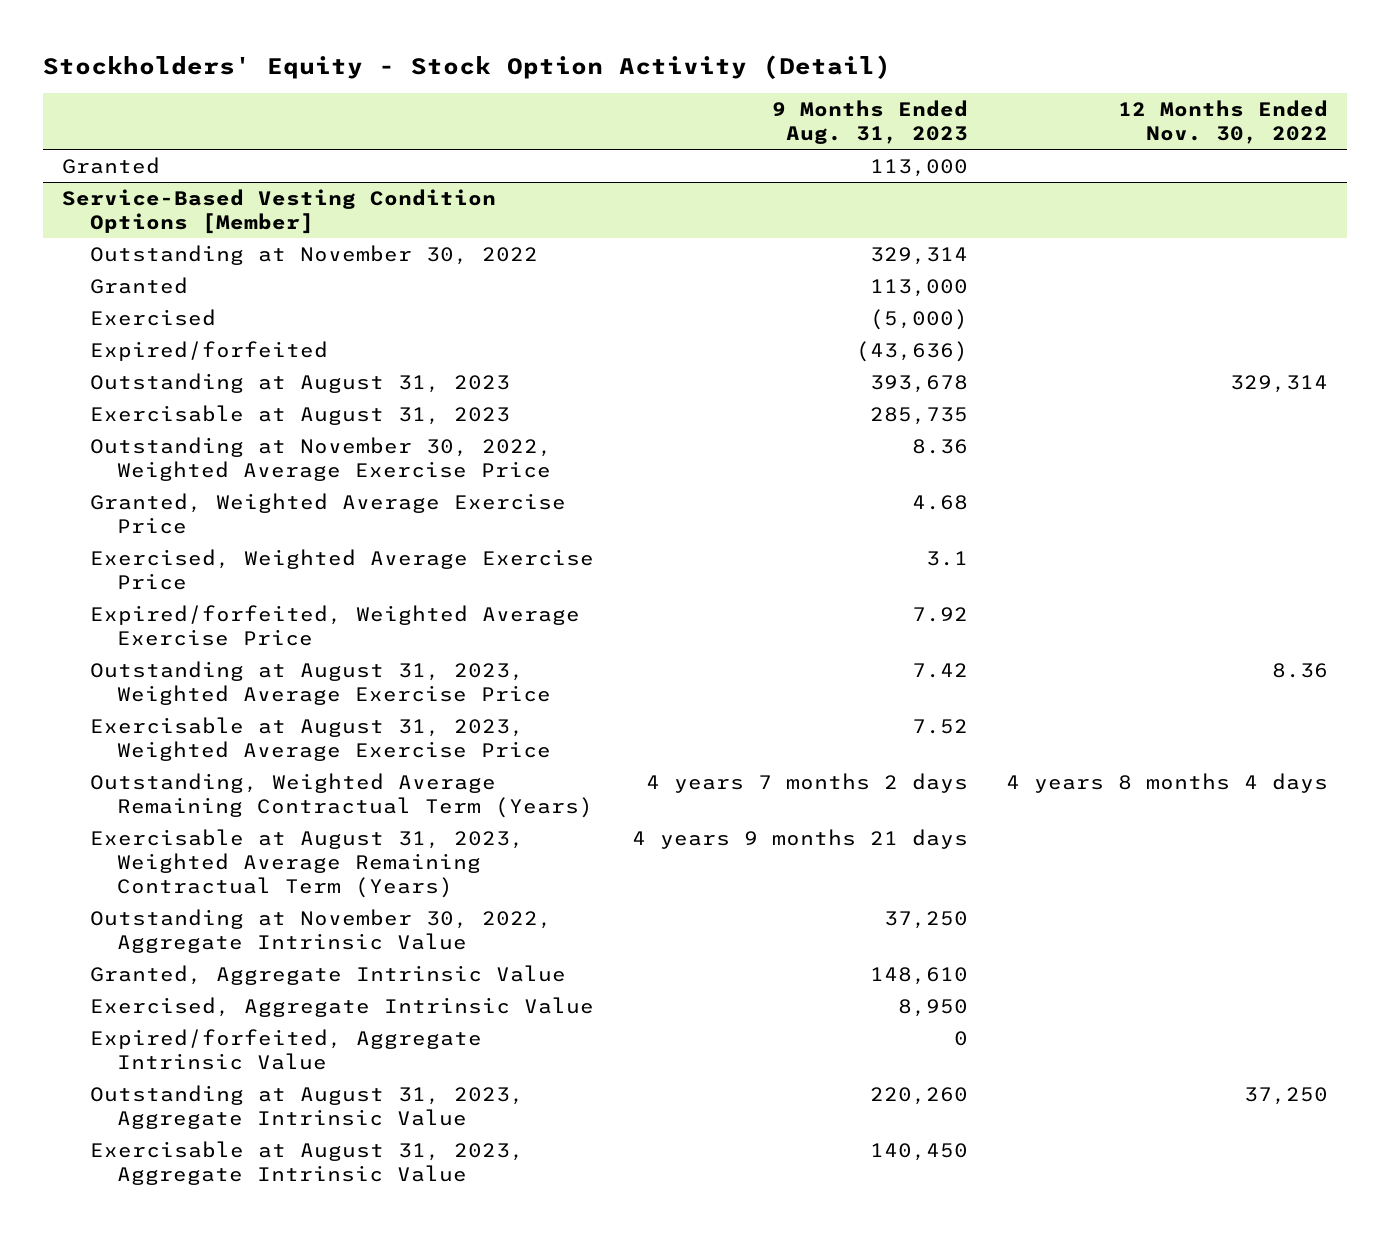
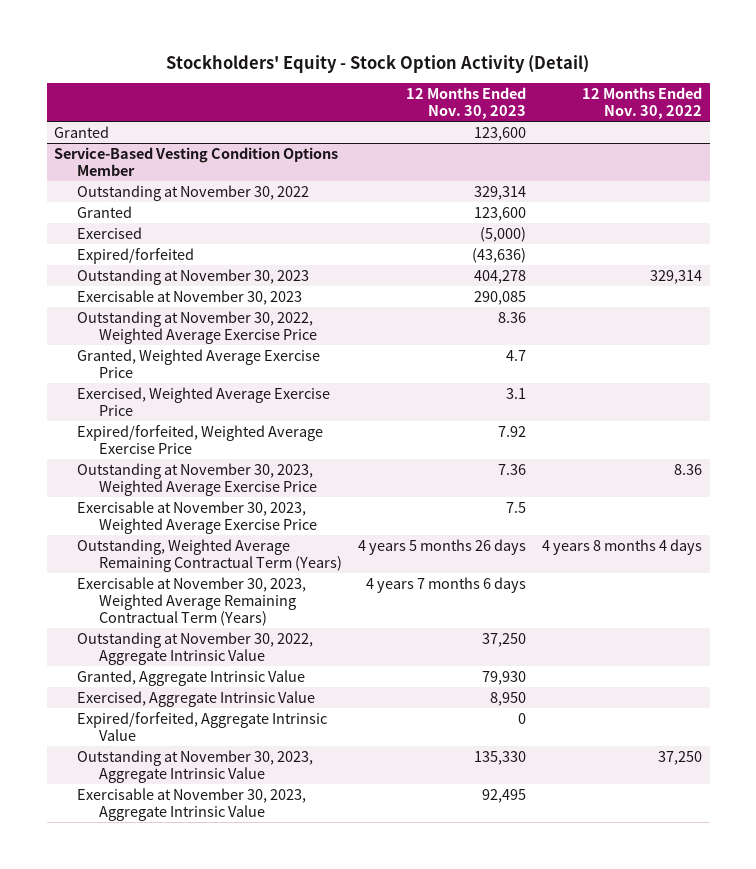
[771,100,968,145] 9 Months Ended Aug. 31, 2023 -> none
none -> [406,86,527,119] 12 Months Ended Nov. 30, 2023
[62,188,497,234] Service-Based Vesting Condition Options [Member] -> [54,146,339,176] Service-Based Vesting Condition Options Member
[89,372,510,393] Outstanding at August 31, 2023 -> [76,268,309,285] Outstanding at November 30, 2023
[89,404,510,425] Exercisable at August 31, 2023 -> [76,289,302,305] Exercisable at November 30, 2023
[89,660,551,705] Outstanding at August 31, 2023, Weighted Average Exercise Price -> [76,462,318,496] Outstanding at November 30, 2023, Weighted Average Exercise Price
[89,716,551,761] Exercisable at August 31, 2023, Weighted Average Exercise Price -> [76,500,318,534] Exercisable at November 30, 2023, Weighted Average Exercise Price
[89,828,524,899] Exercisable at August 31, 2023, Weighted Average Remaining Contractual Term (Years) -> [76,576,306,627] Exercisable at November 30, 2023, Weighted Average Remaining Contractual Term (Years)
[89,1084,524,1129] Outstanding at August 31, 2023, Aggregate Intrinsic Value -> [76,749,313,783] Outstanding at November 30, 2023, Aggregate Intrinsic Value
[89,1140,524,1185] Exercisable at August 31, 2023, Aggregate Intrinsic Value -> [76,787,306,821] Exercisable at November 30, 2023, Aggregate Intrinsic Value

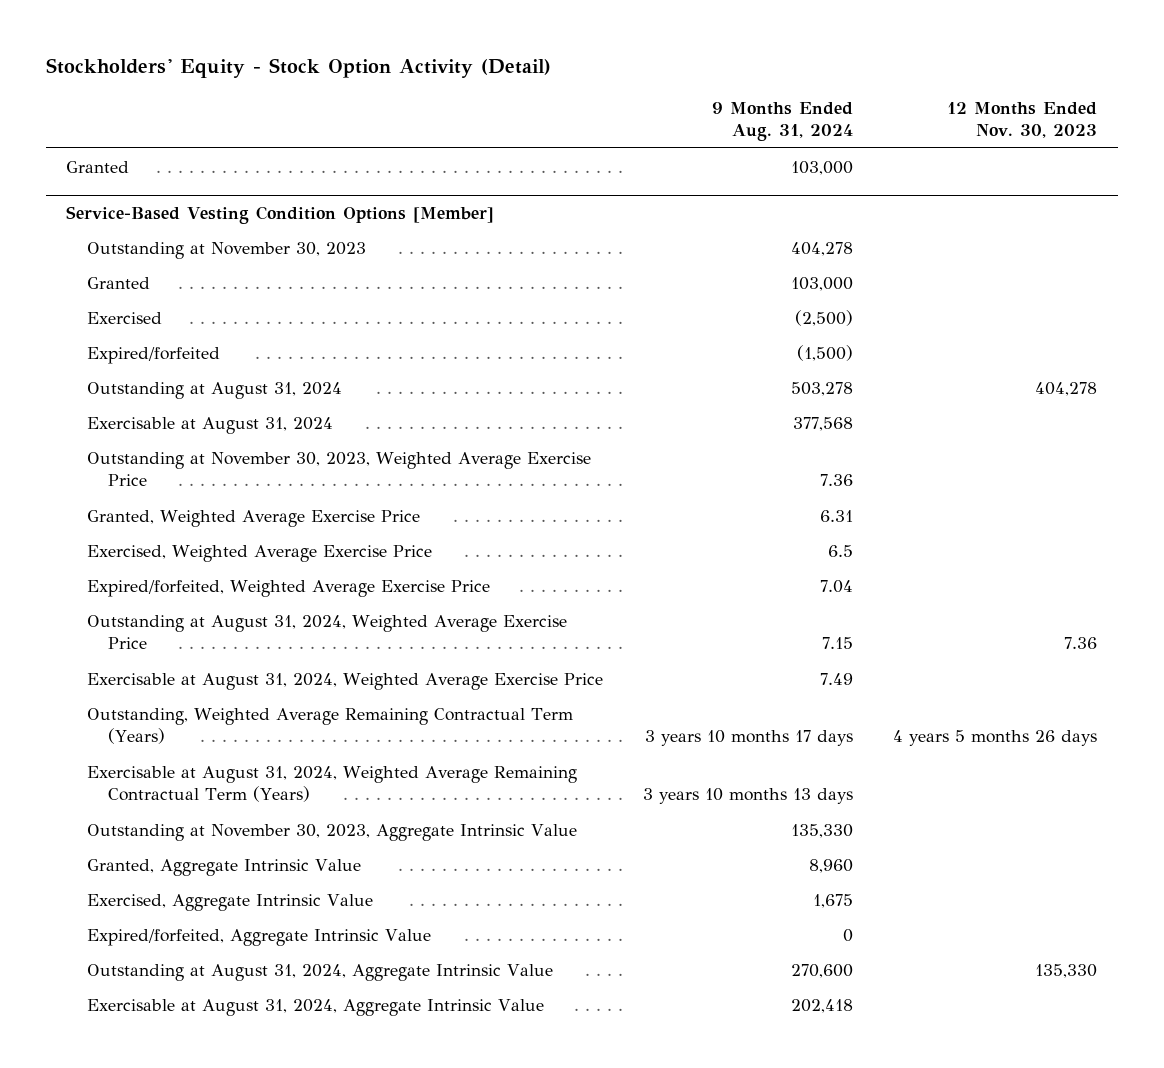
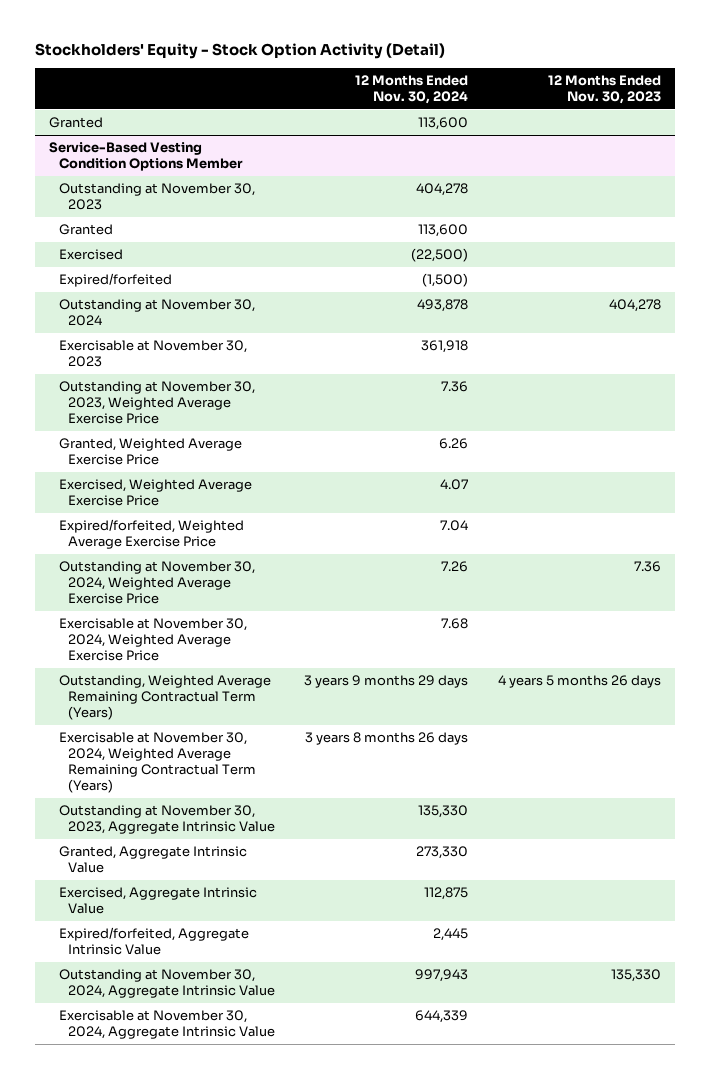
[712,101,854,141] 9 Months Ended Aug. 31, 2024 -> none
none -> [355,75,469,104] 12 Months Ended Nov. 30, 2024
[66,205,495,224] Service-Based Vesting Condition Options [Member] -> [49,142,243,172] Service-Based Vesting Condition Options Member
[87,381,343,399] Outstanding at August 31, 2024 -> [58,299,255,327] Outstanding at November 30, 2024
[87,416,334,434] Exercisable at August 31, 2024 -> [58,340,247,368] Exercisable at November 30, 2023
[87,614,568,649] Outstanding at August 31, 2024, Weighted Average Exercise Price -> [58,561,255,605] Outstanding at November 30, 2024, Weighted Average Exercise Price
[87,672,604,690] Exercisable at August 31, 2024, Weighted Average Exercise Price -> [58,618,247,662] Exercisable at November 30, 2024, Weighted Average Exercise Price
[87,765,578,802] Exercisable at August 31, 2024, Weighted Average Remaining Contractual Term (Years) -> [58,732,257,793] Exercisable at November 30, 2024, Weighted Average Remaining Contractual Term (Years)
[87,963,554,981] Outstanding at August 31, 2024, Aggregate Intrinsic Value -> [58,969,276,999] Outstanding at November 30, 2024, Aggregate Intrinsic Value
[87,998,545,1016] Exercisable at August 31, 2024, Aggregate Intrinsic Value -> [58,1010,276,1040] Exercisable at November 30, 2024, Aggregate Intrinsic Value

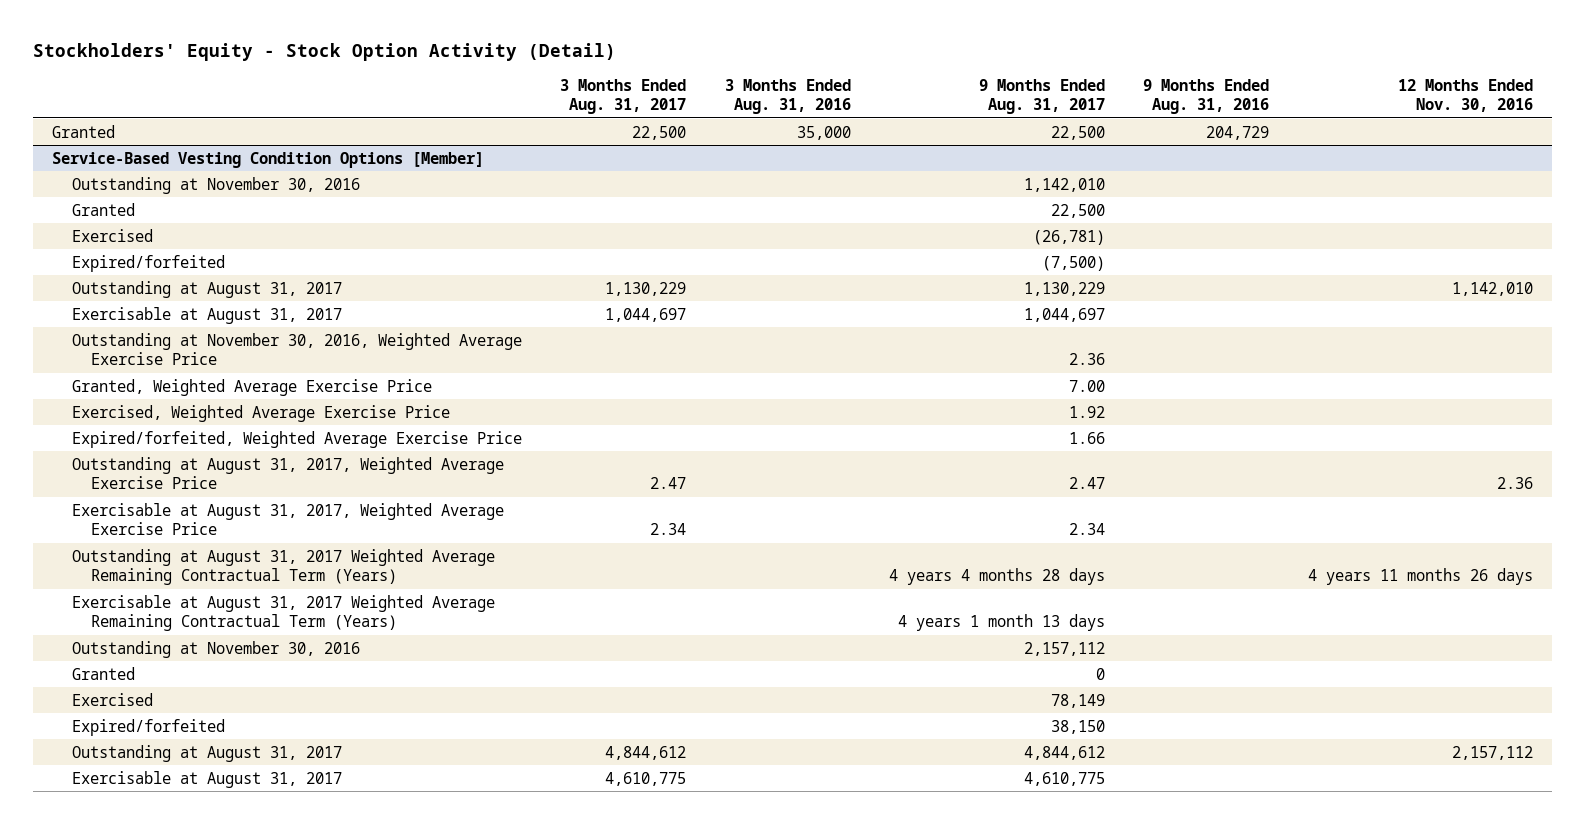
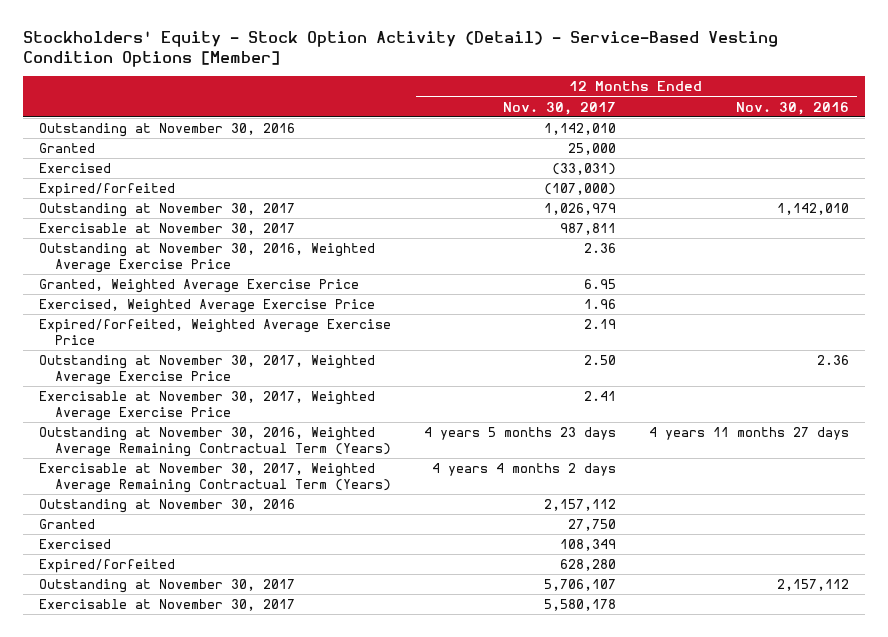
[33,43,617,62] Stockholders' Equity - Stock Option Activity (Detail) -> [22,30,778,68] Stockholders' Equity - Stock Option Activity (Detail) - Service-Based Vesting Condition Options [Member]
[560,79,687,115] 3 Months Ended Aug. 31, 2017 -> none
[724,79,851,115] 3 Months Ended Aug. 31, 2016 -> none
[978,79,1105,115] 9 Months Ended Aug. 31, 2017 -> none
[1143,79,1270,115] 9 Months Ended Aug. 31, 2016 -> none
none -> [502,101,616,115] Nov. 30, 2017
none -> [38,123,295,138] Outstanding at November 30, 2016
[52,151,485,168] Service-Based Vesting Condition Options [Member] -> none
[71,176,360,194] Outstanding at November 30, 2016 -> none
[71,202,135,216] Granted -> none
[71,228,153,242] Exercised -> none
[71,254,225,272] Expired/forfeited -> none
[71,280,342,298] Outstanding at August 31, 2017 -> none
[71,306,342,324] Exercisable at August 31, 2017 -> none
[71,332,522,365] Outstanding at November 30, 2016, Weighted Average Exercise Price -> none
[71,378,432,396] Granted, Weighted Average Exercise Price -> none
[71,404,450,422] Exercised, Weighted Average Exercise Price -> none
[71,430,522,448] Expired/forfeited, Weighted Average Exercise Price -> none
[71,456,504,489] Outstanding at August 31, 2017, Weighted Average Exercise Price -> none
[71,502,504,535] Exercisable at August 31, 2017, Weighted Average Exercise Price -> none
[71,548,495,585] Outstanding at August 31, 2017 Weighted Average Remaining Contractual Term (Years) -> none
[71,594,495,631] Exercisable at August 31, 2017 Weighted Average Remaining Contractual Term (Years) -> none
[71,640,360,658] Outstanding at November 30, 2016 -> none
[71,666,135,680] Granted -> none
[71,692,153,706] Exercised -> none
[71,718,225,736] Expired/forfeited -> none
[71,744,342,762] Outstanding at August 31, 2017 -> none
[71,770,342,788] Exercisable at August 31, 2017 -> none
none -> [38,163,111,174] Exercised
none -> [38,183,175,198] Expired/forfeited
none -> [38,203,295,218] Outstanding at November 30, 2017
none -> [38,223,295,236] Exercisable at November 30, 2017
none -> [38,243,375,273] Outstanding at November 30, 2016, Weighted Average Exercise Price
none -> [38,279,359,294] Granted, Weighted Average Exercise Price
none -> [38,299,375,314] Exercised, Weighted Average Exercise Price
none -> [38,319,391,345] Expired/forfeited, Weighted Average Exercise Price
none -> [38,355,375,385] Outstanding at November 30, 2017, Weighted Average Exercise Price
none -> [38,391,375,421] Exercisable at November 30, 2017, Weighted Average Exercise Price
none -> [38,427,391,457] Outstanding at November 30, 2016, Weighted Average Remaining Contractual Term (Years)
none -> [38,463,391,493] Exercisable at November 30, 2017, Weighted Average Remaining Contractual Term (Years)
none -> [38,499,295,514] Outstanding at November 30, 2016
none -> [38,519,95,530] Granted
none -> [38,539,111,550] Exercised
none -> [38,559,175,574] Expired/forfeited
none -> [38,579,295,594] Outstanding at November 30, 2017
none -> [38,599,295,612] Exercisable at November 30, 2017

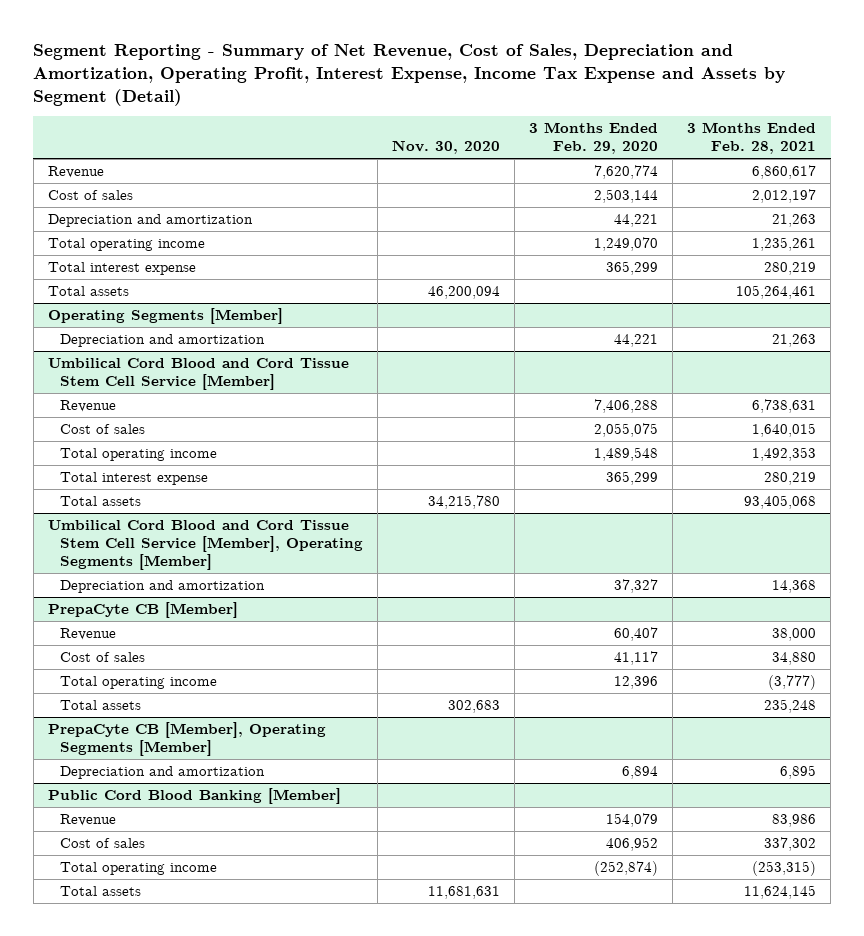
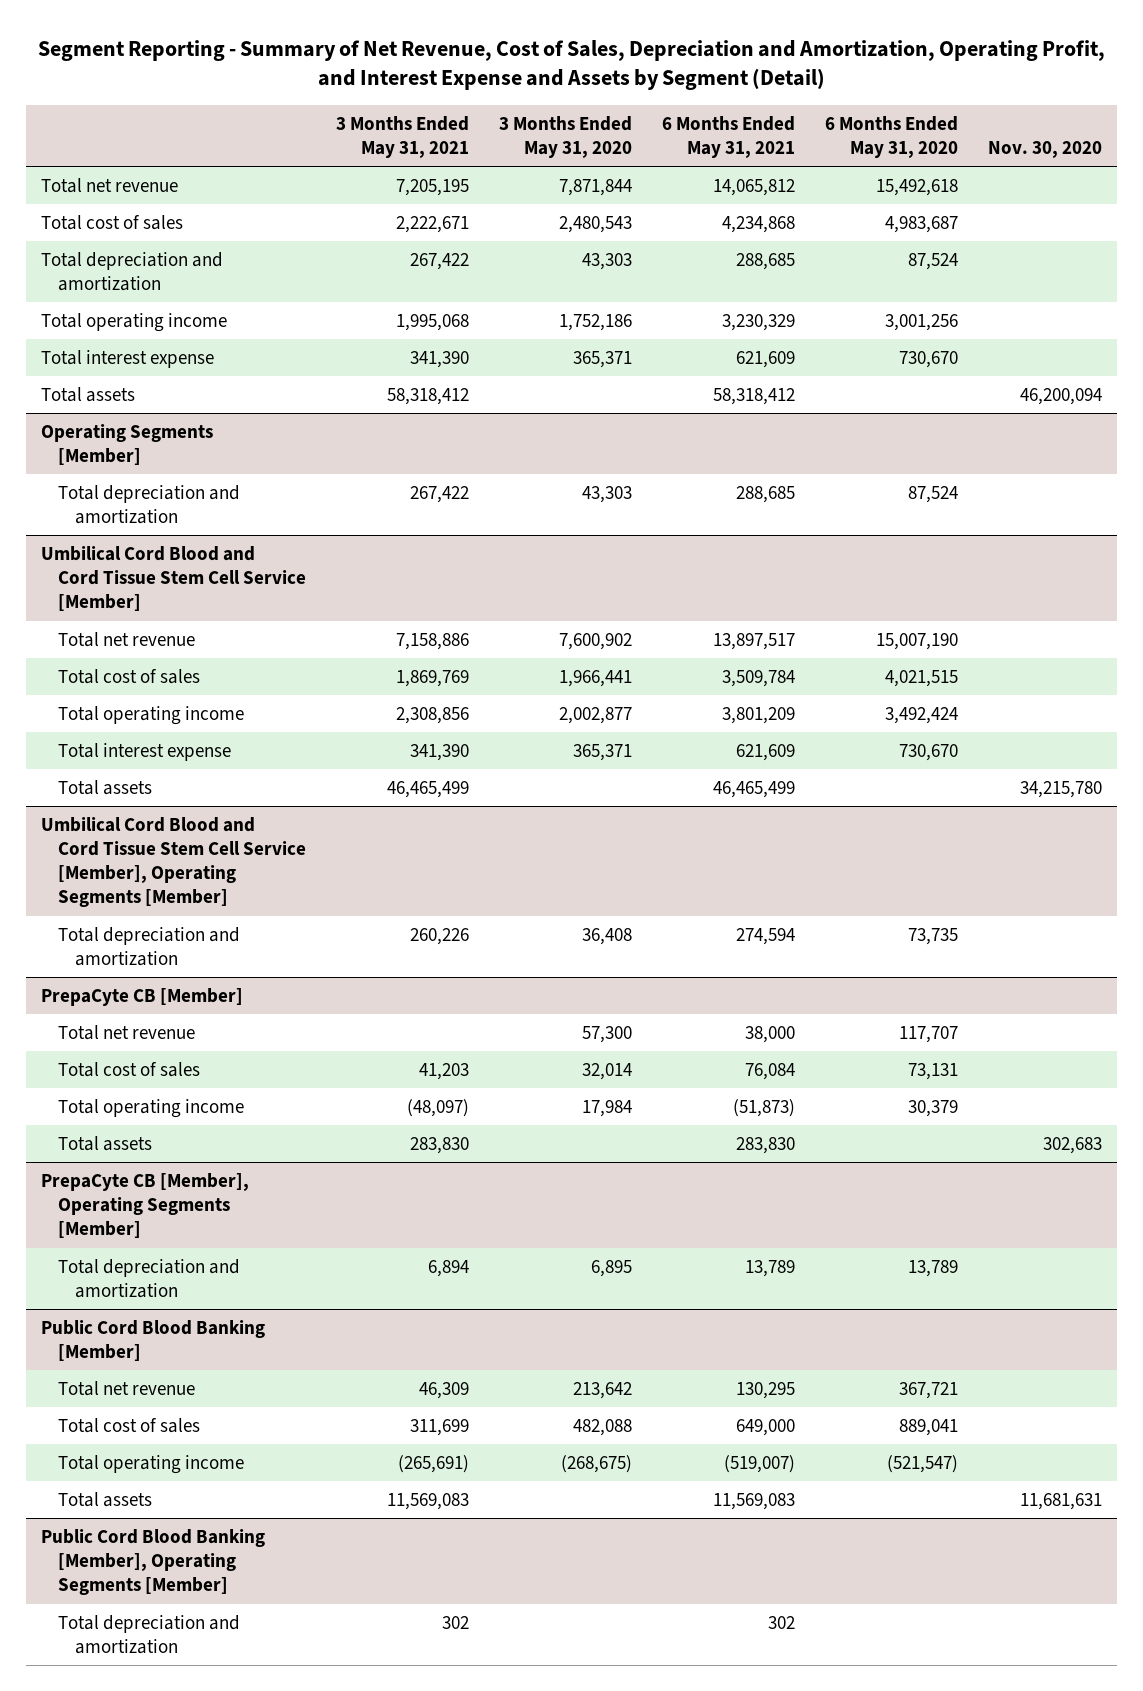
[33,44,786,106] Segment Reporting - Summary of Net Revenue, Cost of Sales, Depreciation and Amortization, Operating Profit, Interest Expense, Income Tax Expense and Assets by Segment (Detail) -> [37,39,1105,91] Segment Reporting - Summary of Net Revenue, Cost of Sales, Depreciation and Amortization, Operating Profit, and Interest Expense and Assets by Segment (Detail)
[529,122,659,155] 3 Months Ended Feb. 29, 2020 -> none
[687,122,817,155] 3 Months Ended Feb. 28, 2021 -> none
none -> [336,115,470,158] 3 Months Ended May 31, 2021
none -> [499,115,633,158] 3 Months Ended May 31, 2020
none -> [662,115,796,158] 6 Months Ended May 31, 2021
none -> [825,115,959,158] 6 Months Ended May 31, 2020
[47,166,104,179] Revenue -> [40,177,178,193] Total net revenue
[47,190,133,201] Cost of sales -> [40,214,183,230] Total cost of sales
[47,214,253,228] Depreciation and amortization -> [40,251,223,292] Total depreciation and amortization
[60,334,266,348] Depreciation and amortization -> [58,484,241,525] Total depreciation and amortization
[60,400,117,413] Revenue -> [58,631,196,647] Total net revenue
[60,424,146,435] Cost of sales -> [58,668,201,684] Total cost of sales
[60,580,266,594] Depreciation and amortization -> [58,926,241,967] Total depreciation and amortization
[60,628,117,641] Revenue -> [58,1024,196,1040] Total net revenue
[60,652,146,663] Cost of sales -> [58,1061,201,1077] Total cost of sales
[60,766,266,780] Depreciation and amortization -> [58,1258,241,1299] Total depreciation and amortization
[60,814,117,827] Revenue -> [58,1380,196,1396] Total net revenue
[60,838,146,849] Cost of sales -> [58,1417,201,1433] Total cost of sales
none -> [40,1528,265,1596] Public Cord Blood Banking [Member], Operating Segments [Member]
none -> [58,1614,241,1655] Total depreciation and amortization

